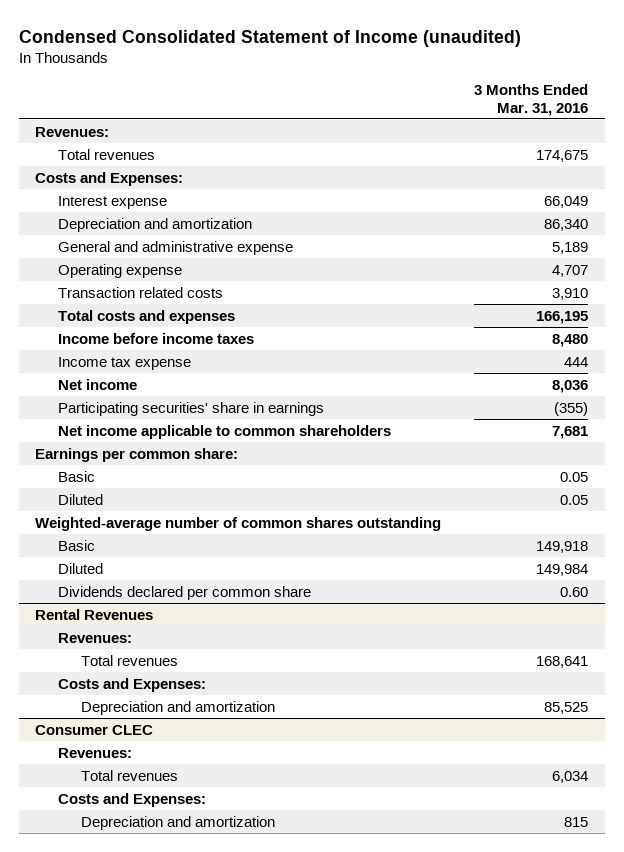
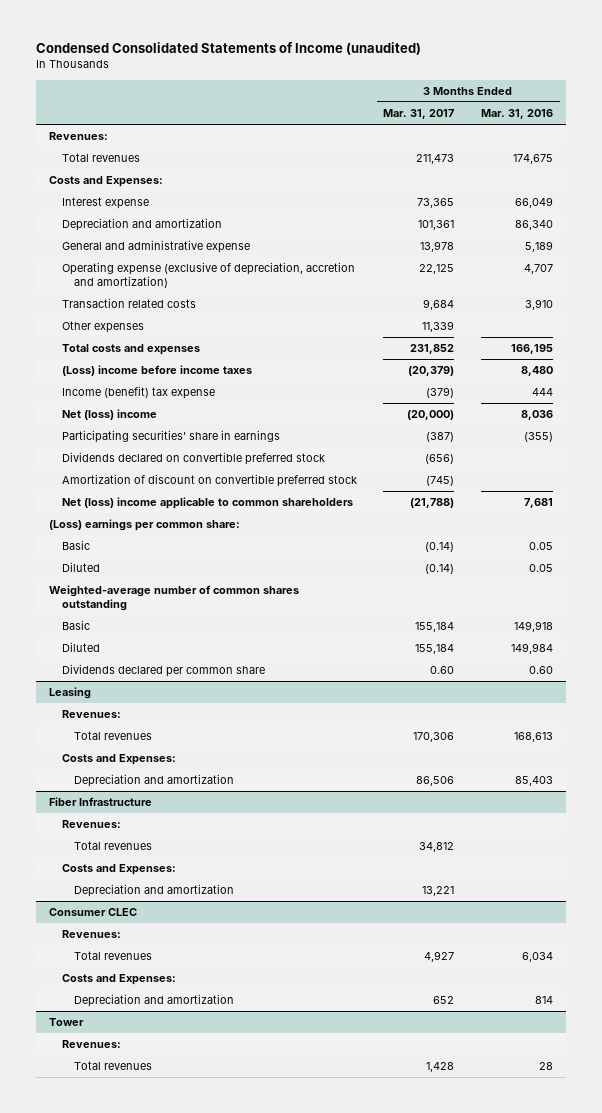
[18,29,521,47] Condensed Consolidated Statement of Income (unaudited) -> [35,42,421,56] Condensed Consolidated Statements of Income (unaudited)
none -> [383,109,455,120] Mar. 31, 2017
[58,263,183,278] Operating expense -> [61,262,355,288] Operating expense (exclusive of depreciation, accretion and amortization)
none -> [61,321,144,334] Other expenses
[58,332,255,344] Income before income taxes -> [61,365,252,377] (Loss) income before income taxes
[58,356,192,370] Income tax expense -> [61,386,215,400] Income (benefit) tax expense
[58,378,138,390] Net income -> [61,409,157,421] Net (loss) income
none -> [61,452,325,466] Dividends declared on convertible preferred stock
none -> [61,474,357,488] Amortization of discount on convertible preferred stock
[58,424,392,439] Net income applicable to common shareholders -> [61,497,353,510] Net (loss) income applicable to common shareholders
[35,447,239,462] Earnings per common share: -> [49,519,241,532] (Loss) earnings per common share:
[35,608,154,620] Rental Revenues -> none
none -> [49,687,92,700] Leasing
[536,655,589,668] 168,641 -> [513,732,553,743] 168,613
[544,701,589,714] 85,525 -> [514,776,553,787] 85,403
none -> [49,797,153,807] Fiber Infrastructure
none -> [61,820,121,829] Revenues:
none -> [74,841,153,851] Total revenues
none -> [61,864,176,876] Costs and Expenses:
none -> [74,884,235,898] Depreciation and amortization
[564,816,589,827] 815 -> [534,996,553,1005] 814
none -> [49,1018,85,1027] Tower
none -> [61,1040,121,1049] Revenues:
none -> [74,1061,153,1071] Total revenues

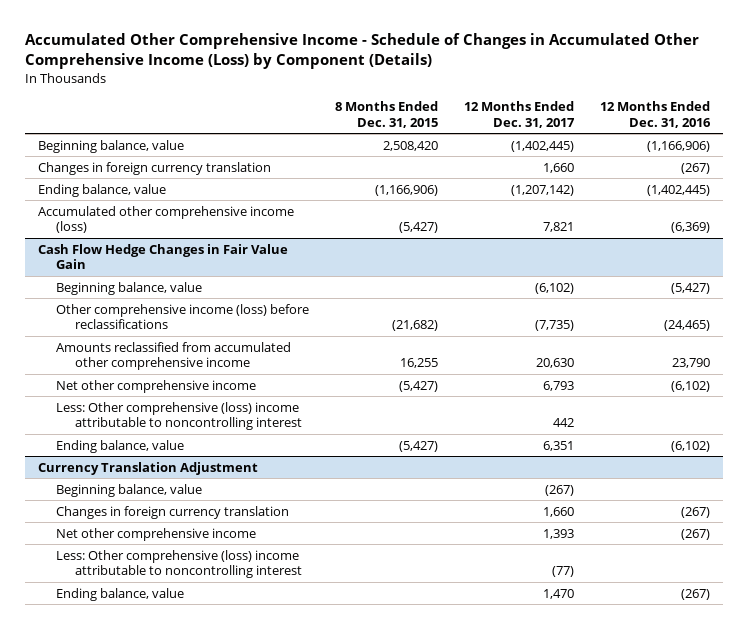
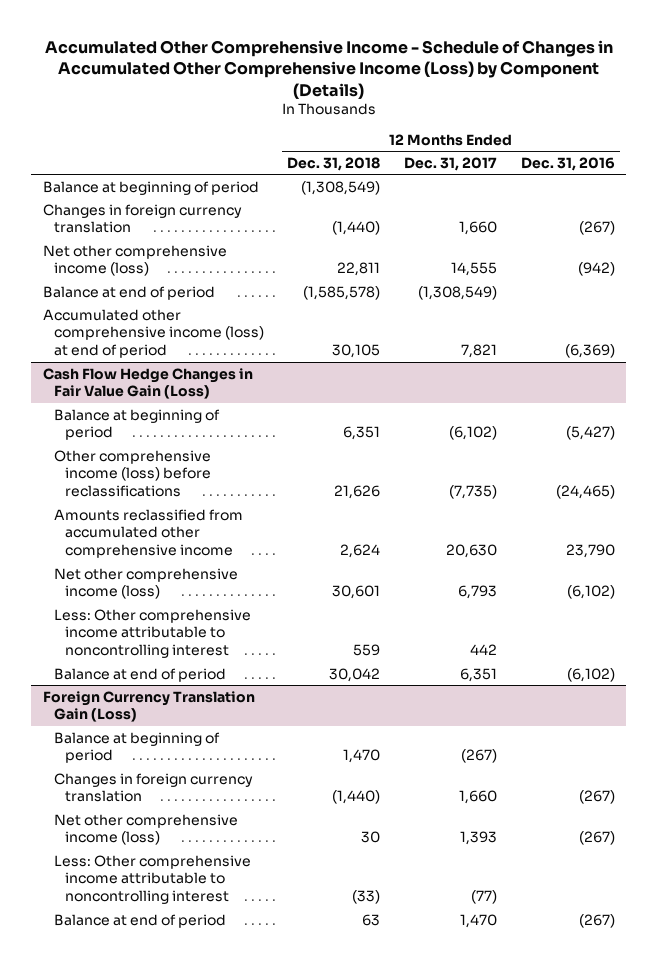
[335,101,439,128] 8 Months Ended Dec. 31, 2015 -> none
none -> [287,156,381,171] Dec. 31, 2018
[37,139,184,153] Beginning balance, value -> none
none -> [43,180,260,195] Balance at beginning of period
[37,183,166,197] Ending balance, value -> none
none -> [43,244,228,277] Net other comprehensive income (loss)
none -> [43,285,216,300] Balance at end of period
[37,205,294,234] Accumulated other comprehensive income (loss) -> [43,308,264,359] Accumulated other comprehensive income (loss) at end of period
[37,243,288,270] Cash Flow Hedge Changes in Fair Value Gain -> [43,367,254,400] Cash Flow Hedge Changes in Fair Value Gain (Loss)
[56,281,203,295] Beginning balance, value -> [53,408,220,441] Balance at beginning of period
[56,379,257,393] Net other comprehensive income -> [53,567,238,600] Net other comprehensive income (loss)
[56,401,303,431] Less: Other comprehensive (loss) income attributable to noncontrolling interest -> [53,608,251,659] Less: Other comprehensive income attributable to noncontrolling interest
[56,439,185,453] Ending balance, value -> [53,667,226,682] Balance at end of period
[37,461,258,475] Currency Translation Adjustment -> [43,690,256,723] Foreign Currency Translation Gain (Loss)
[56,483,203,497] Beginning balance, value -> [53,731,220,764] Balance at beginning of period
[56,527,257,541] Net other comprehensive income -> [53,813,238,846] Net other comprehensive income (loss)
[56,549,303,579] Less: Other comprehensive (loss) income attributable to noncontrolling interest -> [53,854,251,905] Less: Other comprehensive income attributable to noncontrolling interest
[56,587,185,601] Ending balance, value -> [53,913,226,928] Balance at end of period

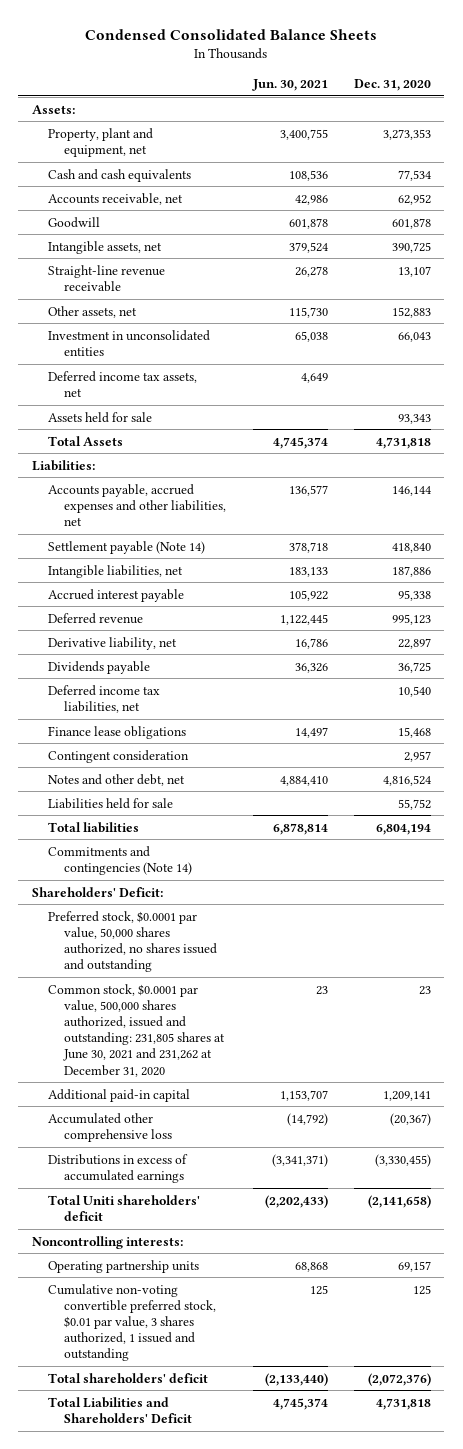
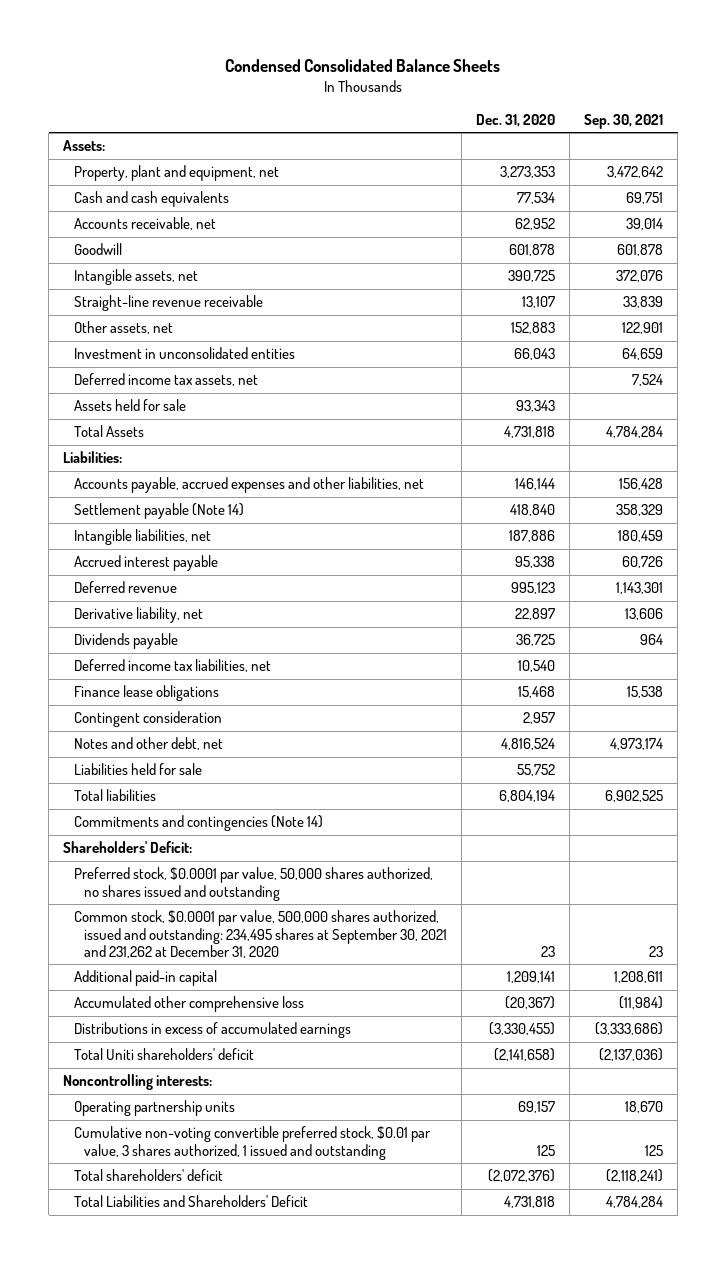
[251,79,328,92] Jun. 30, 2021 -> none
none -> [584,113,664,129] Sep. 30, 2021
[47,983,226,1077] Common stock, $0.0001 par value, 500,000 shares authorized, issued and outstanding: 231,805 shares at June 30, 2021 and 231,262 at December 31, 2020 -> [73,910,448,958] Common stock, $0.0001 par value, 500,000 shares authorized, issued and outstanding: 234,495 shares at September 30, 2021 and 231,262 at December 31, 2020

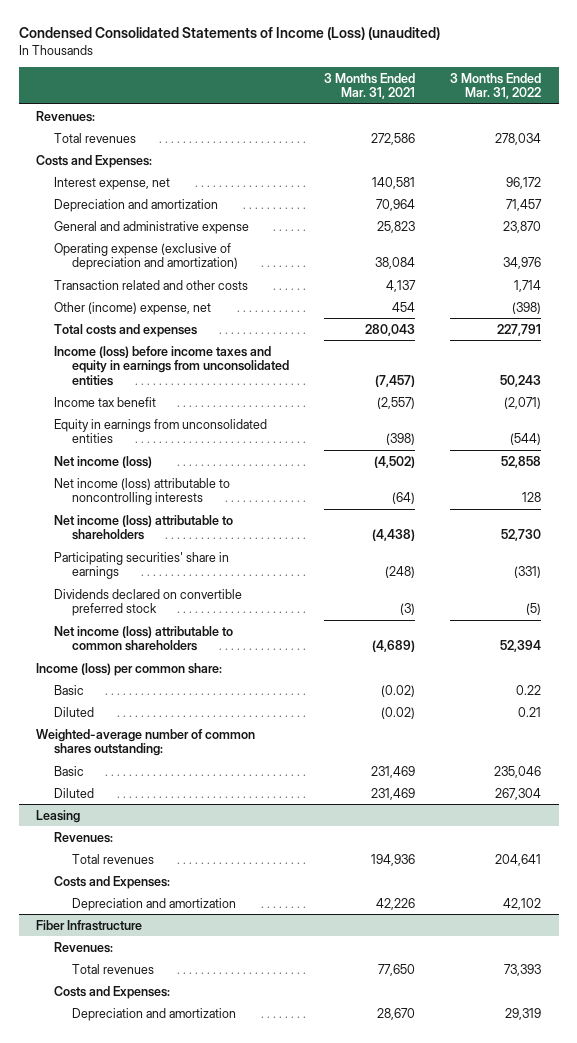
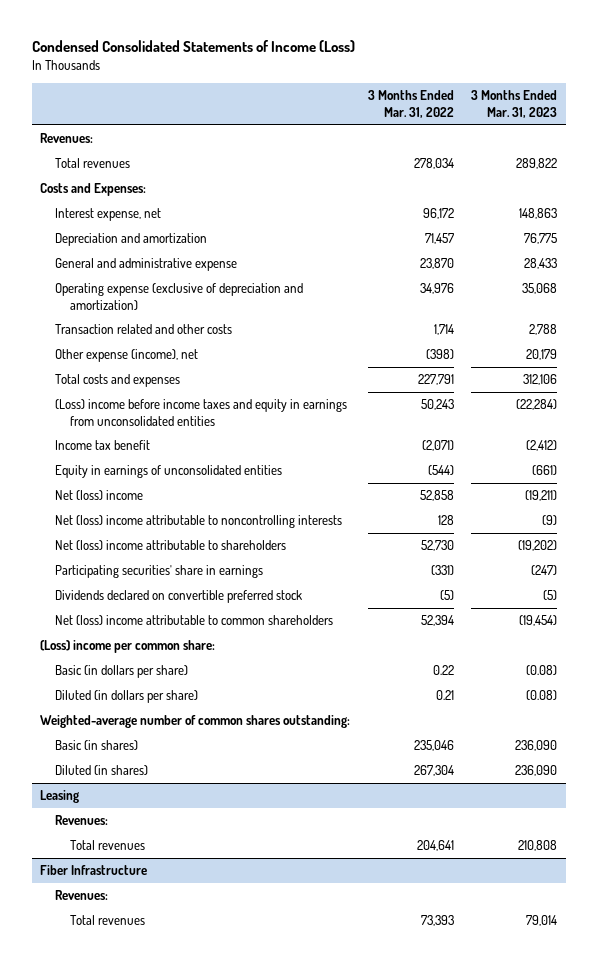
[18,26,440,40] Condensed Consolidated Statements of Income (Loss) (unaudited) -> [31,40,355,53] Condensed Consolidated Statements of Income (Loss)
[323,72,415,100] 3 Months Ended Mar. 31, 2021 -> none
none -> [470,90,557,119] 3 Months Ended Mar. 31, 2023
[53,301,211,315] Other (income) expense, net -> [55,349,199,363] Other expense (income), net
[53,345,289,386] Income (loss) before income taxes and equity in earnings from unconsolidated entities -> [55,399,348,426] (Loss) income before income taxes and equity in earnings from unconsolidated entities
[53,418,267,444] Equity in earnings from unconsolidated entities -> [55,465,283,479] Equity in earnings of unconsolidated entities
[53,455,152,468] Net income (loss) -> [55,490,144,501] Net (loss) income
[53,477,230,506] Net income (loss) attributable to noncontrolling interests -> [55,515,343,529] Net (loss) income attributable to noncontrolling interests
[53,514,233,541] Net income (loss) attributable to shareholders -> [55,540,287,551] Net (loss) income attributable to shareholders
[53,625,233,652] Net income (loss) attributable to common shareholders -> [55,615,334,626] Net (loss) income attributable to common shareholders
[36,662,223,676] Income (loss) per common share: -> [40,640,216,654] (Loss) income per common share:
[53,684,84,695] Basic -> [55,665,189,679] Basic (in dollars per share)
[53,706,94,717] Diluted -> [55,690,199,704] Diluted (in dollars per share)
[53,765,84,776] Basic -> [55,740,139,751] Basic (in shares)
[53,787,94,798] Diluted -> [55,765,149,776] Diluted (in shares)
[53,875,170,889] Costs and Expenses: -> none
[71,897,236,911] Depreciation and amortization -> none
[53,985,170,999] Costs and Expenses: -> none
[71,1007,236,1021] Depreciation and amortization -> none

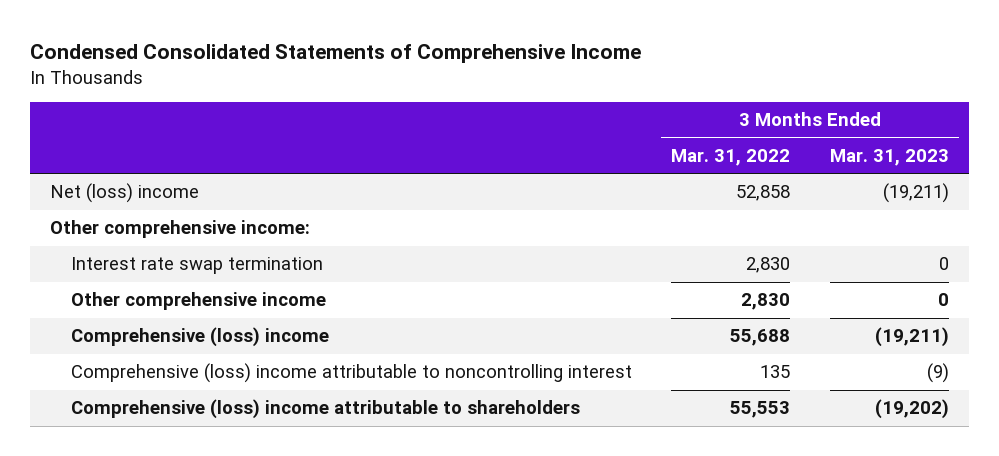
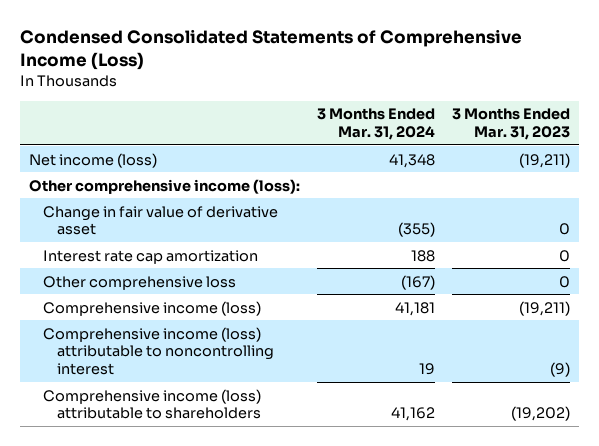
[30,43,642,63] Condensed Consolidated Statements of Comprehensive Income -> [20,29,523,71] Condensed Consolidated Statements of Comprehensive Income (Loss)
[671,149,791,167] Mar. 31, 2022 -> none
none -> [317,108,436,140] 3 Months Ended Mar. 31, 2024
[70,257,323,275] Interest rate swap termination -> none
[50,183,200,204] Net (loss) income -> [29,152,158,168] Net income (loss)
[50,220,311,239] Other comprehensive income: -> [29,178,301,194] Other comprehensive income (loss):
none -> [43,205,279,236] Change in fair value of derivative asset
none -> [43,249,259,264] Interest rate cap amortization
[70,292,326,311] Other comprehensive income -> [43,275,237,290] Other comprehensive loss
[70,327,329,348] Comprehensive (loss) income -> [43,300,262,316] Comprehensive income (loss)
[70,363,632,384] Comprehensive (loss) income attributable to noncontrolling interest -> [43,326,275,375] Comprehensive income (loss) attributable to noncontrolling interest
[70,399,580,420] Comprehensive (loss) income attributable to shareholders -> [43,388,262,420] Comprehensive income (loss) attributable to shareholders

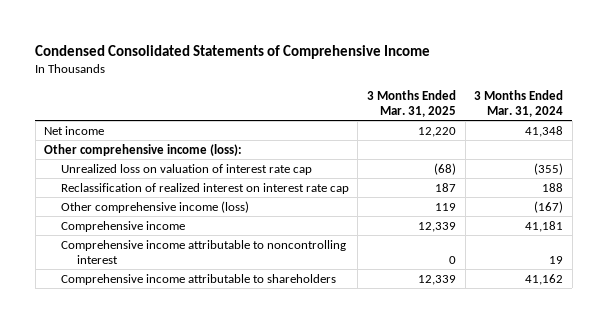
[20,29,523,71] Condensed Consolidated Statements of Comprehensive Income (Loss) -> [35,44,431,59] Condensed Consolidated Statements of Comprehensive Income
[452,108,571,140] 3 Months Ended Mar. 31, 2023 -> none
none -> [366,89,456,118] 3 Months Ended Mar. 31, 2025
[29,152,158,168] Net income (loss) -> [44,125,105,135] Net income
[43,205,279,236] Change in fair value of derivative asset -> [60,163,312,175] Unrealized loss on valuation of interest rate cap
[43,249,259,264] Interest rate cap amortization -> [60,182,349,194] Reclassification of realized interest on interest rate cap
[43,275,237,290] Other comprehensive loss -> [60,200,249,213] Other comprehensive income (loss)
[43,300,262,316] Comprehensive income (loss) -> [60,220,185,232] Comprehensive income
[43,326,275,375] Comprehensive income (loss) attributable to noncontrolling interest -> [60,239,346,264] Comprehensive income attributable to noncontrolling interest
[43,388,262,420] Comprehensive income (loss) attributable to shareholders -> [60,273,336,285] Comprehensive income attributable to shareholders

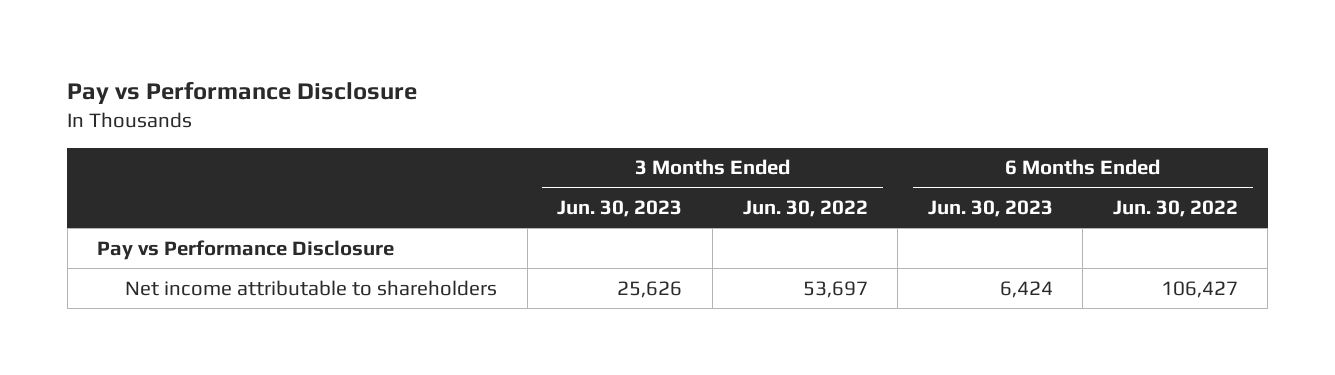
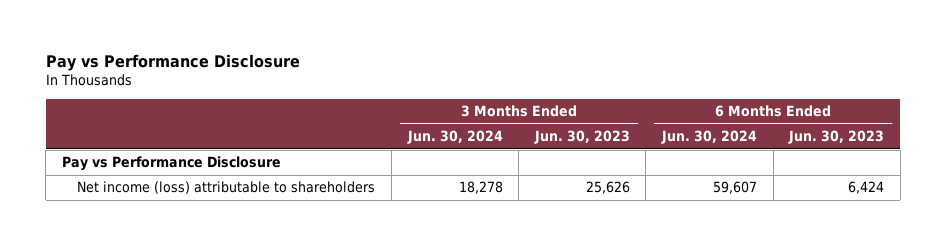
[742,200,868,218] Jun. 30, 2022 -> none
[1112,200,1238,218] Jun. 30, 2022 -> none
none -> [406,130,503,145] Jun. 30, 2024
none -> [661,130,758,145] Jun. 30, 2024
[125,279,498,296] Net income attributable to shareholders -> [77,181,376,195] Net income (loss) attributable to shareholders

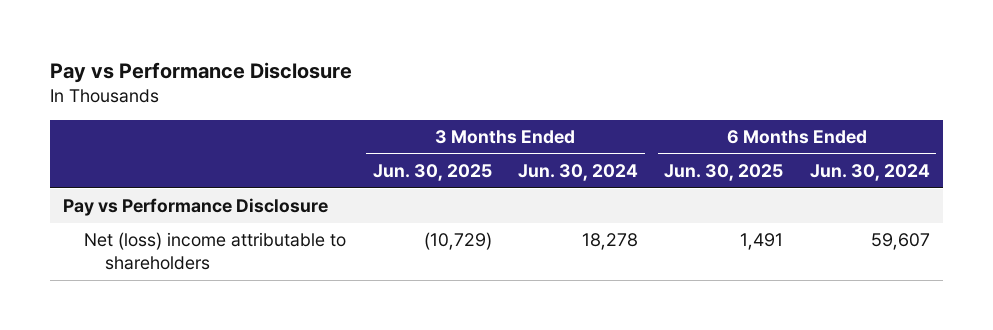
[533,130,630,145] Jun. 30, 2023 -> none
[788,130,885,145] Jun. 30, 2023 -> none
none -> [372,163,492,181] Jun. 30, 2025
none -> [664,163,784,181] Jun. 30, 2025
[77,181,376,195] Net income (loss) attributable to shareholders -> [84,232,347,271] Net (loss) income attributable to shareholders

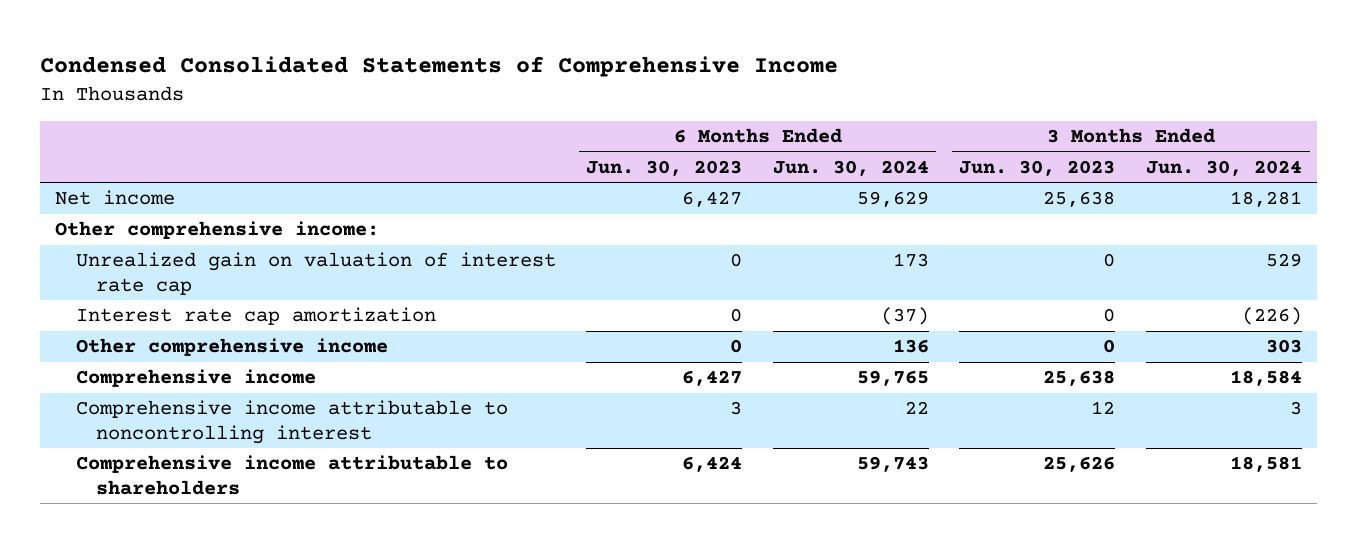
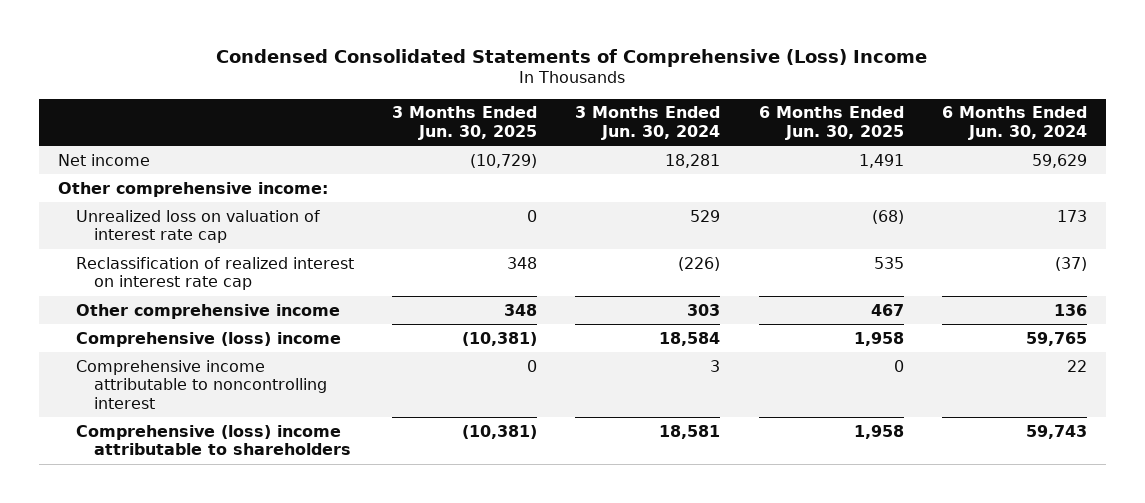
[40,56,839,78] Condensed Consolidated Statements of Comprehensive Income -> [216,48,928,67] Condensed Consolidated Statements of Comprehensive (Loss) Income
[586,159,743,176] Jun. 30, 2023 -> none
[959,159,1116,176] Jun. 30, 2023 -> none
none -> [392,106,538,141] 3 Months Ended Jun. 30, 2025
none -> [758,106,904,141] 6 Months Ended Jun. 30, 2025
[75,252,556,295] Unrealized gain on valuation of interest rate cap -> [75,209,320,244] Unrealized loss on valuation of interest rate cap
[75,307,436,326] Interest rate cap amortization -> [75,256,354,291] Reclassification of realized interest on interest rate cap
[75,369,316,388] Comprehensive income -> [75,331,341,347] Comprehensive (loss) income
[75,455,508,495] Comprehensive income attributable to shareholders -> [75,424,351,456] Comprehensive (loss) income attributable to shareholders

